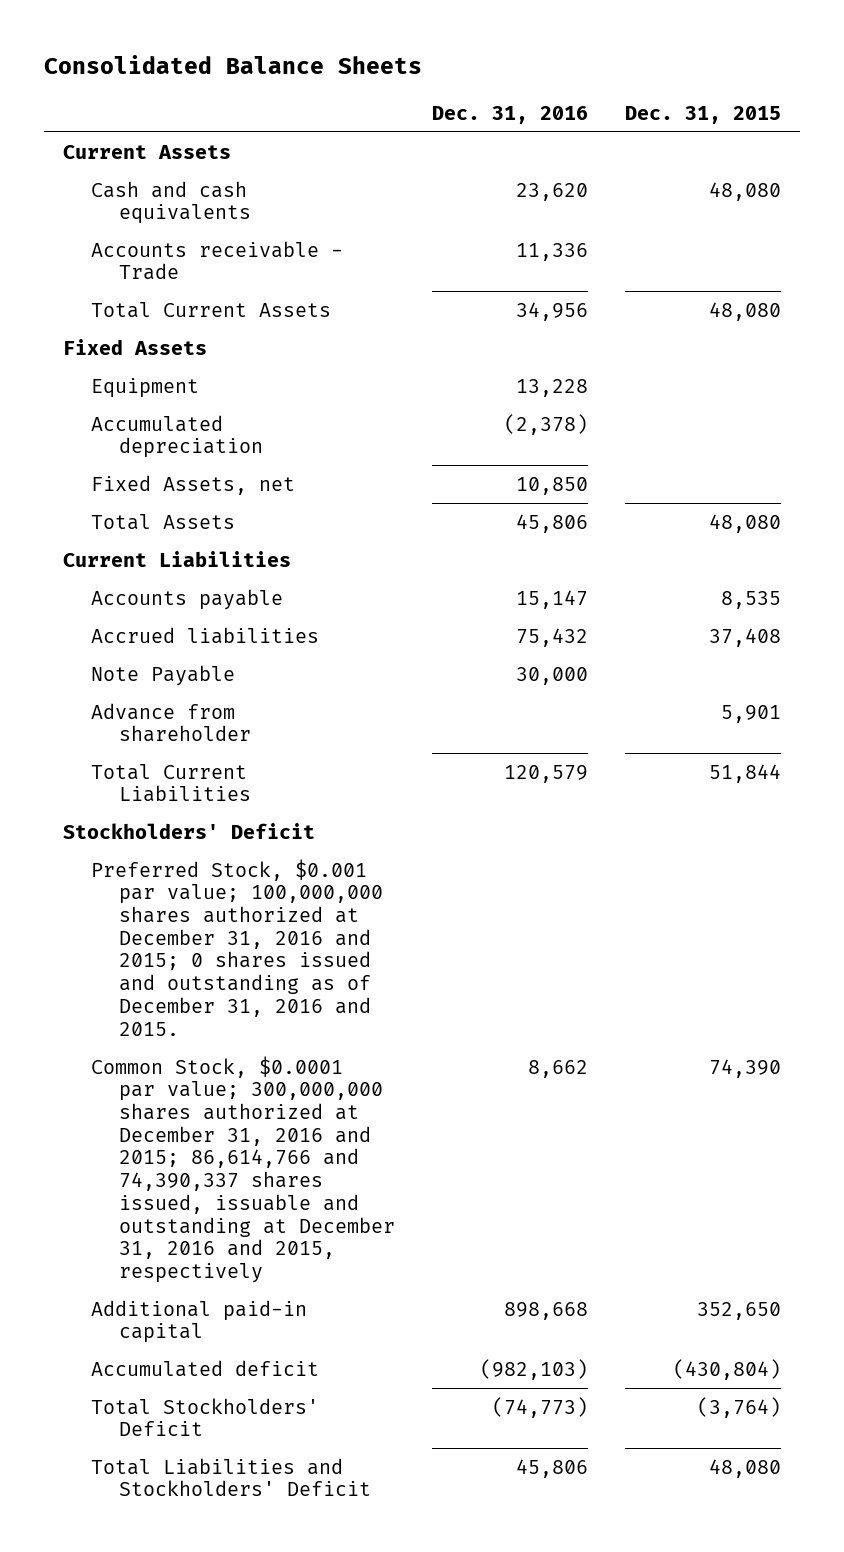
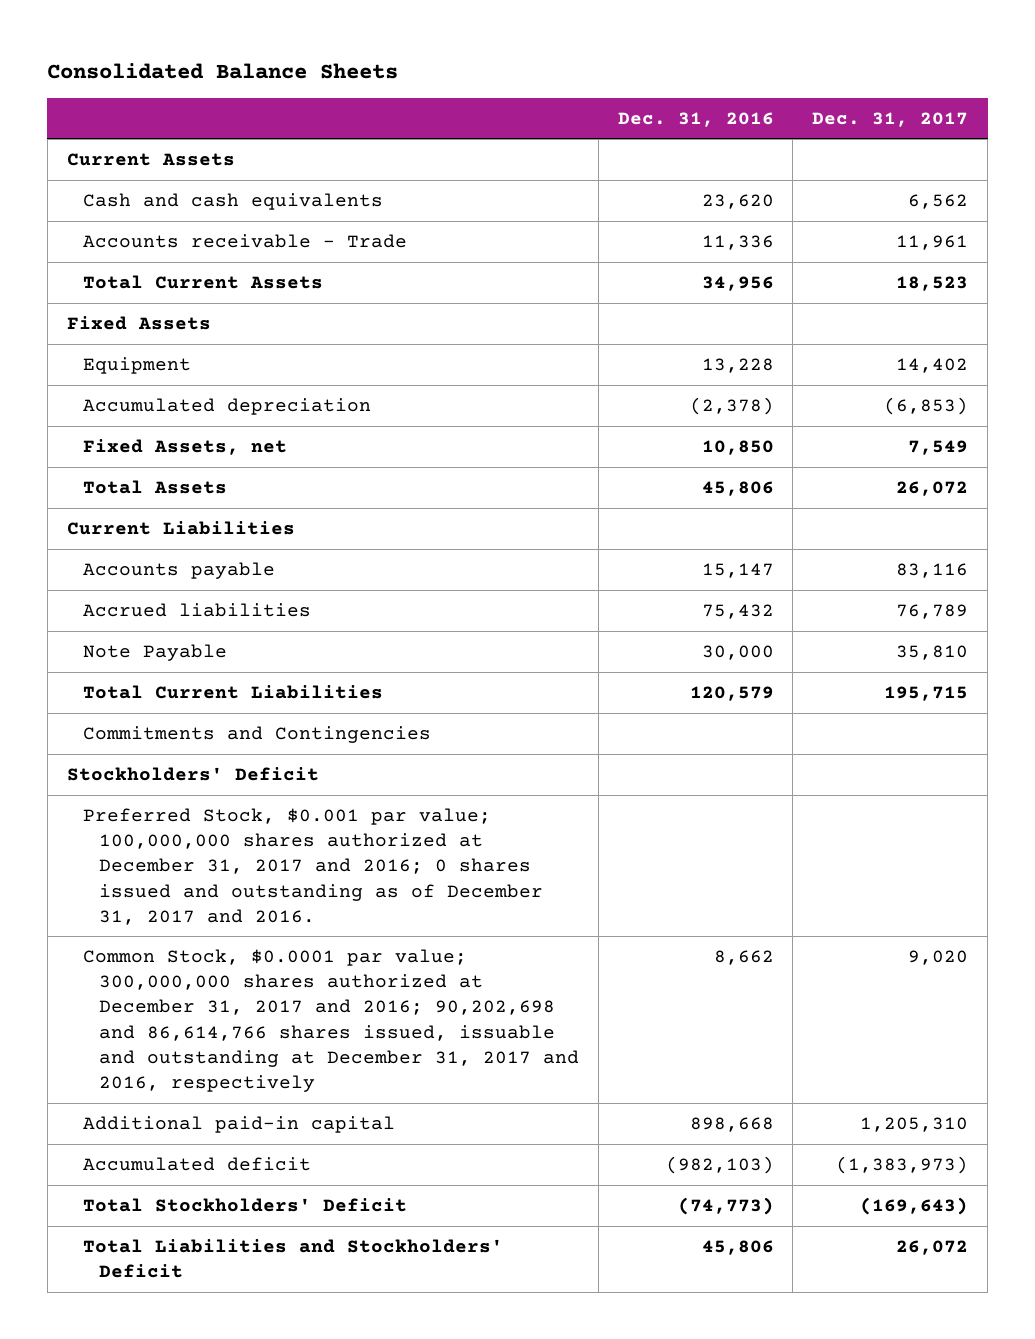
[625,105,782,124] Dec. 31, 2015 -> none
none -> [812,111,969,127] Dec. 31, 2017
[91,702,252,743] Advance from shareholder -> none
none -> [82,726,431,744] Commitments and Contingencies
[91,858,384,1036] Preferred Stock, $0.001 par value; 100,000,000 shares authorized at December 31, 2016 and 2015; 0 shares issued and outstanding as of December 31, 2016 and 2015. -> [82,808,543,925] Preferred Stock, $0.001 par value; 100,000,000 shares authorized at December 31, 2017 and 2016; 0 shares issued and outstanding as of December 31, 2017 and 2016.
[91,1055,396,1283] Common Stock, $0.0001 par value; 300,000,000 shares authorized at December 31, 2016 and 2015; 86,614,766 and 74,390,337 shares issued, issuable and outstanding at December 31, 2016 and 2015, respectively -> [82,949,579,1093] Common Stock, $0.0001 par value; 300,000,000 shares authorized at December 31, 2017 and 2016; 90,202,698 and 86,614,766 shares issued, issuable and outstanding at December 31, 2017 and 2016, respectively

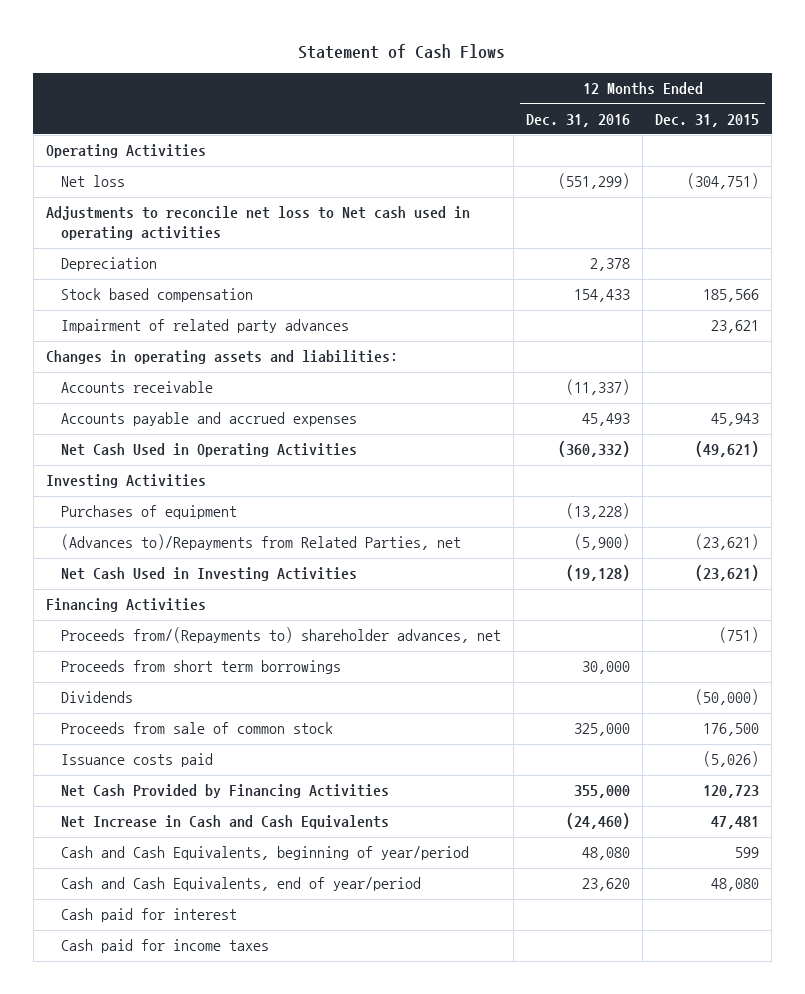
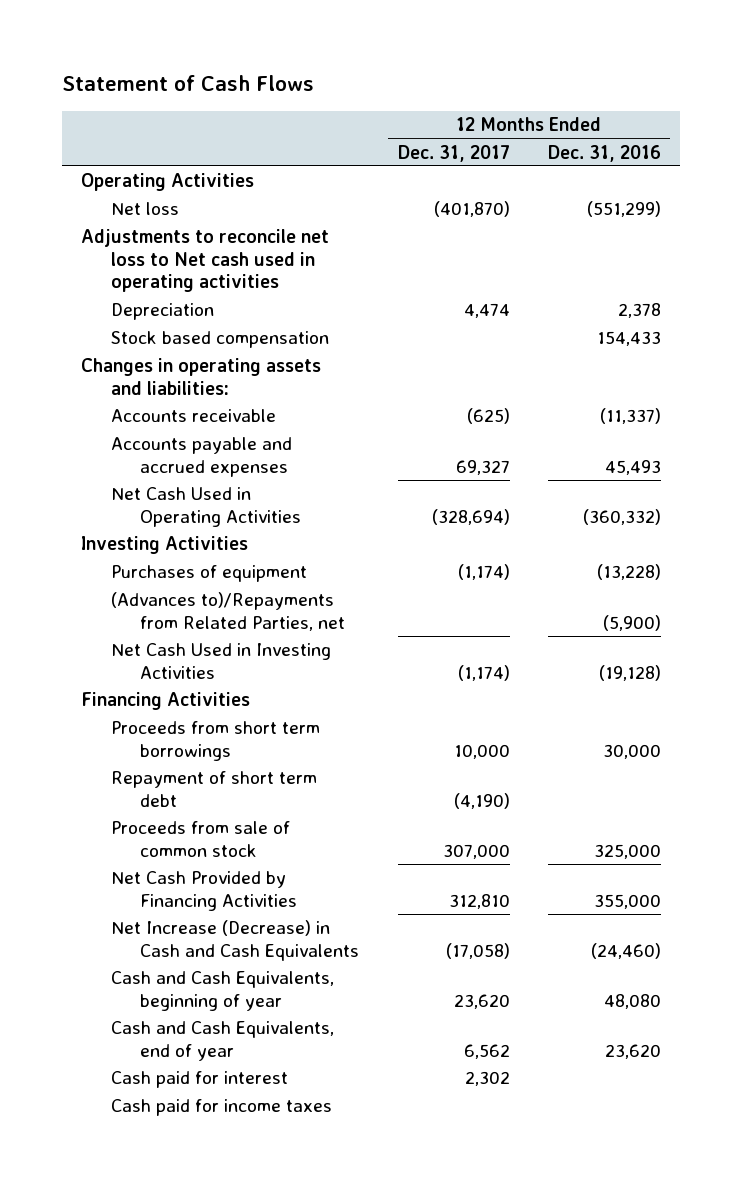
[655,113,760,127] Dec. 31, 2015 -> none
none -> [397,144,510,162] Dec. 31, 2017
[61,319,350,334] Impairment of related party advances -> none
[61,627,502,644] Proceeds from/(Repayments to) shareholder advances, net -> none
[61,691,134,704] Dividends -> none
none -> [110,771,317,807] Repayment of short term debt
[61,753,214,768] Issuance costs paid -> none
[61,815,390,830] Net Increase in Cash and Cash Equivalents -> [110,920,360,961] Net Increase (Decrease) in Cash and Cash Equivalents
[61,846,470,861] Cash and Cash Equivalents, beginning of year/period -> [110,971,334,1011] Cash and Cash Equivalents, beginning of year
[61,877,422,892] Cash and Cash Equivalents, end of year/period -> [110,1021,334,1061] Cash and Cash Equivalents, end of year

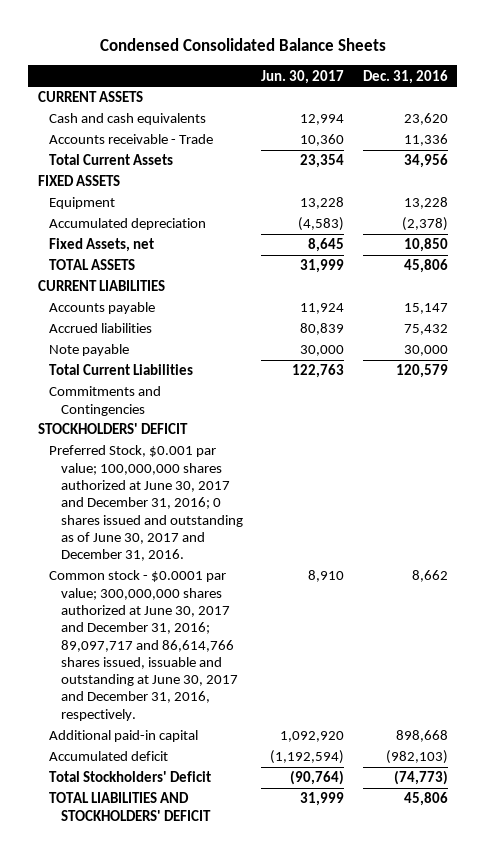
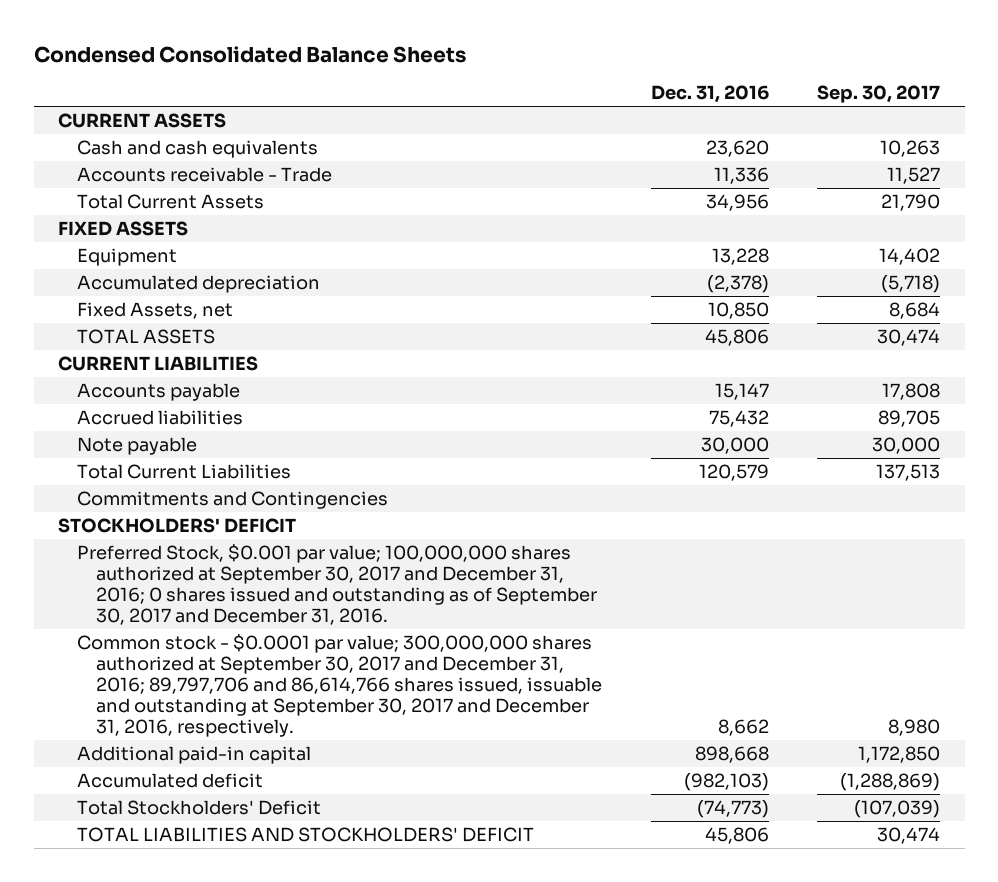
[261,69,345,84] Jun. 30, 2017 -> none
none -> [817,85,941,104] Sep. 30, 2017
[49,445,243,562] Preferred Stock, $0.001 par value; 100,000,000 shares authorized at June 30, 2017 and December 31, 2016; 0 shares issued and outstanding as of June 30, 2017 and December 31, 2016. -> [77,543,598,625] Preferred Stock, $0.001 par value; 100,000,000 shares authorized at September 30, 2017 and December 31, 2016; 0 shares issued and outstanding as of September 30, 2017 and December 31, 2016.
[49,570,238,721] Common stock - $0.0001 par value; 300,000,000 shares authorized at June 30, 2017 and December 31, 2016; 89,097,717 and 86,614,766 shares issued, issuable and outstanding at June 30, 2017 and December 31, 2016, respectively. -> [77,633,603,737] Common stock - $0.0001 par value; 300,000,000 shares authorized at September 30, 2017 and December 31, 2016; 89,797,706 and 86,614,766 shares issued, issuable and outstanding at September 30, 2017 and December 31, 2016, respectively.

